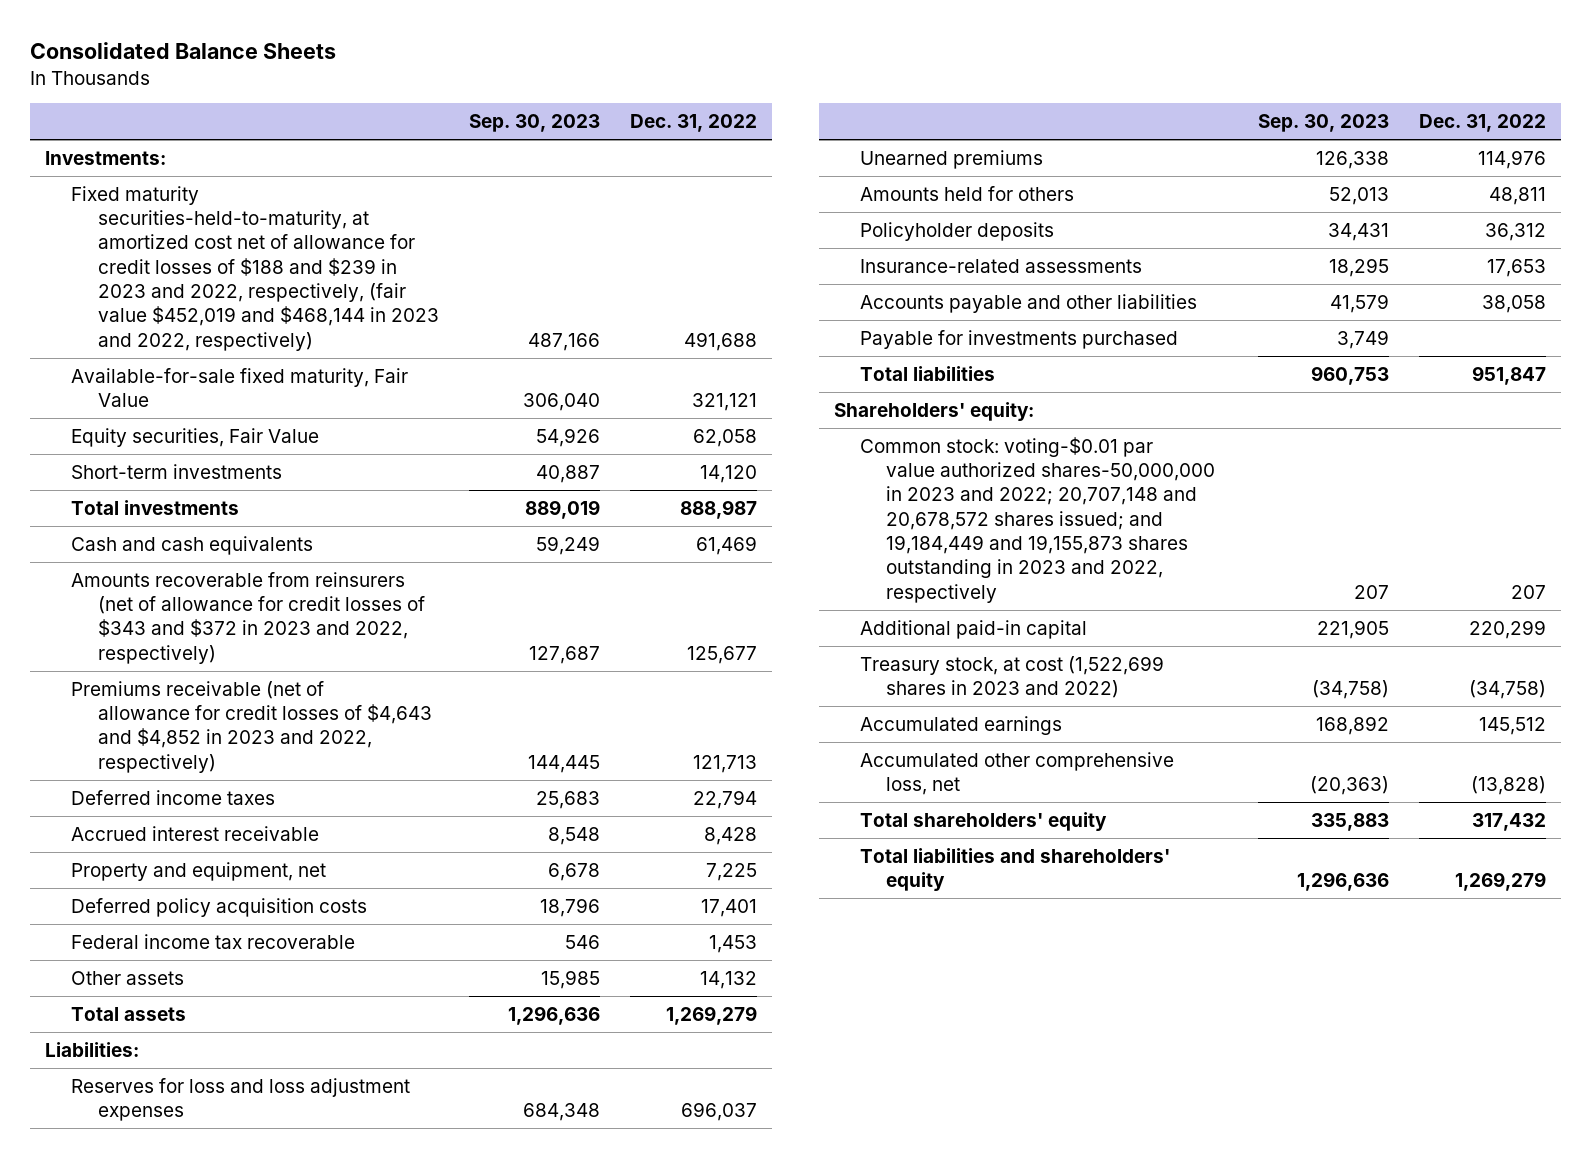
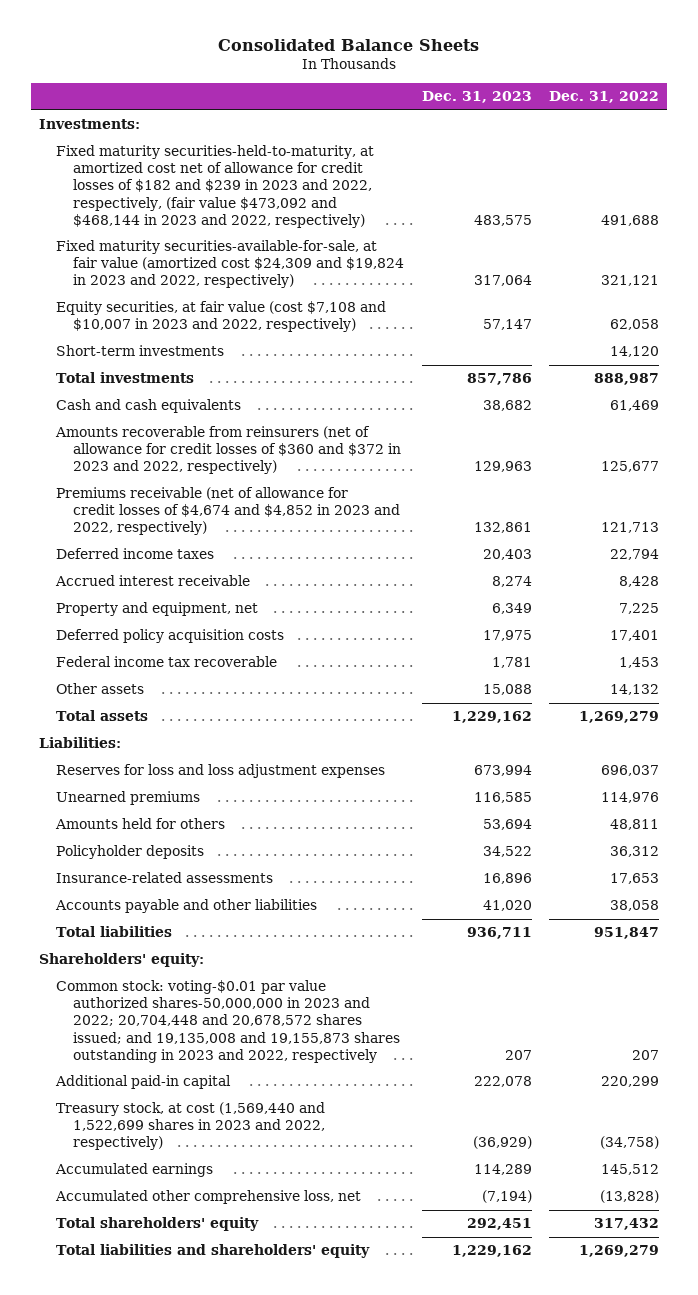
[468,114,600,133] Sep. 30, 2023 -> none
none -> [421,91,532,104] Dec. 31, 2023
[71,185,439,351] Fixed maturity securities-held-to-maturity, at amortized cost net of allowance for credit losses of $188 and $239 in 2023 and 2022, respectively, (fair value $452,019 and $468,144 in 2023 and 2022, respectively) -> [56,145,375,228] Fixed maturity securities-held-to-maturity, at amortized cost net of allowance for credit losses of $182 and $239 in 2023 and 2022, respectively, (fair value $473,092 and $468,144 in 2023 and 2022, respectively)
[71,367,409,408] Available-for-sale fixed maturity, Fair Value -> [56,240,405,289] Fixed maturity securities-available-for-sale, at fair value (amortized cost $24,309 and $19,824 in 2023 and 2022, respectively)
[71,427,320,447] Equity securities, Fair Value -> [56,301,387,333] Equity securities, at fair value (cost $7,108 and $10,007 in 2023 and 2022, respectively)
[71,571,425,664] Amounts recoverable from reinsurers (net of allowance for credit losses of $343 and $372 in 2023 and 2022, respectively) -> [55,426,402,475] Amounts recoverable from reinsurers (net of allowance for credit losses of $360 and $372 in 2023 and 2022, respectively)
[71,680,432,773] Premiums receivable (net of allowance for credit losses of $4,643 and $4,852 in 2023 and 2022, respectively) -> [56,487,401,536] Premiums receivable (net of allowance for credit losses of $4,674 and $4,852 in 2023 and 2022, respectively)
[860,329,1179,349] Payable for investments purchased -> none
[860,436,1216,603] Common stock: voting-$0.01 par value authorized shares-50,000,000 in 2023 and 2022; 20,707,148 and 20,678,572 shares issued; and 19,184,449 and 19,155,873 shares outstanding in 2023 and 2022, respectively -> [56,980,401,1063] Common stock: voting-$0.01 par value authorized shares-50,000,000 in 2023 and 2022; 20,704,448 and 20,678,572 shares issued; and 19,135,008 and 19,155,873 shares outstanding in 2023 and 2022, respectively
[860,655,1165,699] Treasury stock, at cost (1,522,699 shares in 2023 and 2022) -> [56,1102,326,1151] Treasury stock, at cost (1,569,440 and 1,522,699 shares in 2023 and 2022, respectively)

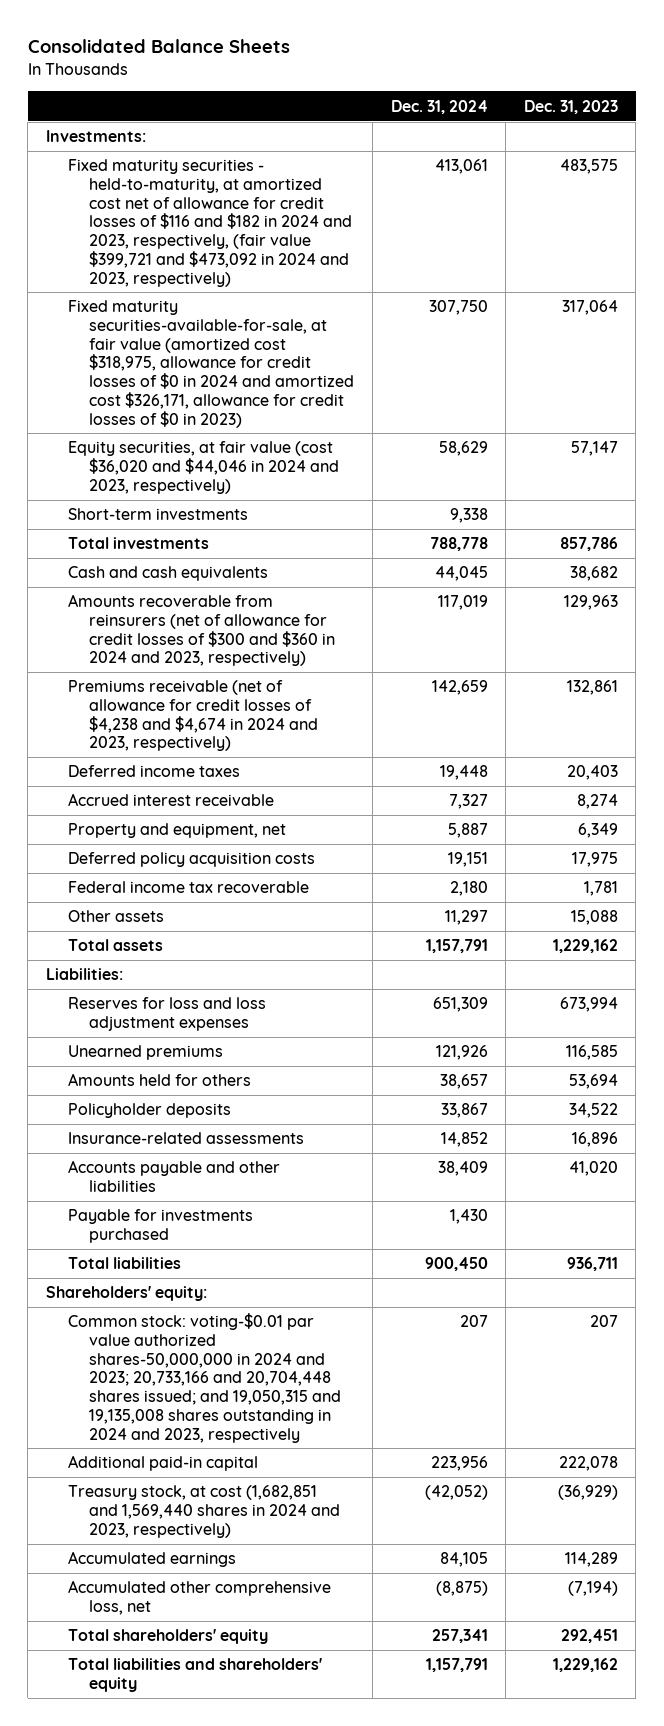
[548,91,659,104] Dec. 31, 2022 -> none
none -> [390,99,488,114] Dec. 31, 2024
[56,145,375,228] Fixed maturity securities-held-to-maturity, at amortized cost net of allowance for credit losses of $182 and $239 in 2023 and 2022, respectively, (fair value $473,092 and $468,144 in 2023 and 2022, respectively) -> [67,159,353,287] Fixed maturity securities - held-to-maturity, at amortized cost net of allowance for credit losses of $116 and $182 in 2024 and 2023, respectively, (fair value $399,721 and $473,092 in 2024 and 2023, respectively)
[56,240,405,289] Fixed maturity securities-available-for-sale, at fair value (amortized cost $24,309 and $19,824 in 2023 and 2022, respectively) -> [67,300,355,428] Fixed maturity securities-available-for-sale, at fair value (amortized cost $318,975, allowance for credit losses of $0 in 2024 and amortized cost $326,171, allowance for credit losses of $0 in 2023)
[56,301,387,333] Equity securities, at fair value (cost $7,108 and $10,007 in 2023 and 2022, respectively) -> [67,441,340,494] Equity securities, at fair value (cost $36,020 and $44,046 in 2024 and 2023, respectively)
[55,426,402,475] Amounts recoverable from reinsurers (net of allowance for credit losses of $360 and $372 in 2023 and 2022, respectively) -> [67,594,336,667] Amounts recoverable from reinsurers (net of allowance for credit losses of $300 and $360 in 2024 and 2023, respectively)
[56,487,401,536] Premiums receivable (net of allowance for credit losses of $4,674 and $4,852 in 2023 and 2022, respectively) -> [67,680,319,752] Premiums receivable (net of allowance for credit losses of $4,238 and $4,674 in 2024 and 2023, respectively)
none -> [67,1209,253,1244] Payable for investments purchased
[56,980,401,1063] Common stock: voting-$0.01 par value authorized shares-50,000,000 in 2023 and 2022; 20,704,448 and 20,678,572 shares issued; and 19,135,008 and 19,155,873 shares outstanding in 2023 and 2022, respectively -> [67,1313,342,1443] Common stock: voting-$0.01 par value authorized shares-50,000,000 in 2024 and 2023; 20,733,166 and 20,704,448 shares issued; and 19,050,315 and 19,135,008 shares outstanding in 2024 and 2023, respectively
[56,1102,326,1151] Treasury stock, at cost (1,569,440 and 1,522,699 shares in 2023 and 2022, respectively) -> [67,1485,341,1538] Treasury stock, at cost (1,682,851 and 1,569,440 shares in 2024 and 2023, respectively)

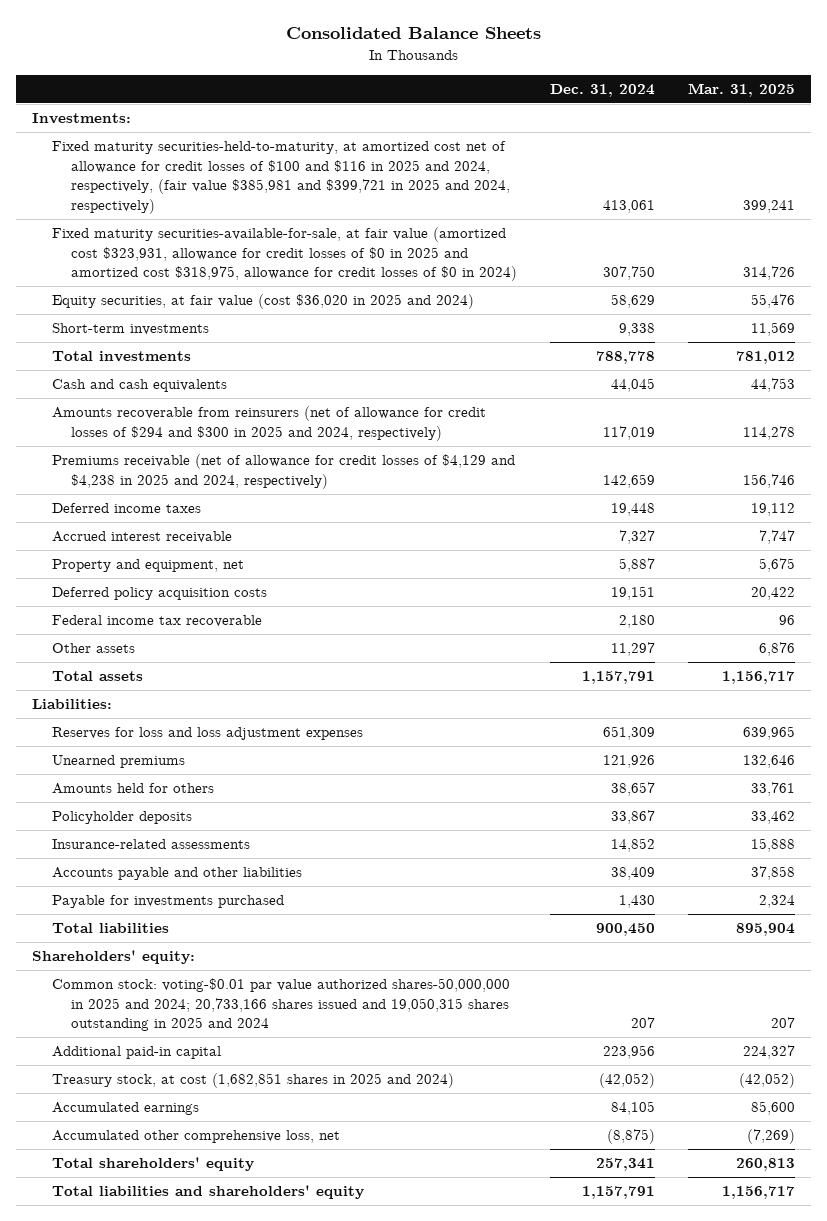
[523,99,618,114] Dec. 31, 2023 -> none
none -> [687,82,795,97] Mar. 31, 2025
[67,159,353,287] Fixed maturity securities - held-to-maturity, at amortized cost net of allowance for credit losses of $116 and $182 in 2024 and 2023, respectively, (fair value $399,721 and $473,092 in 2024 and 2023, respectively) -> [51,141,511,214] Fixed maturity securities-held-to-maturity, at amortized cost net of allowance for credit losses of $100 and $116 in 2025 and 2024, respectively, (fair value $385,981 and $399,721 in 2025 and 2024, respectively)
[67,300,355,428] Fixed maturity securities-available-for-sale, at fair value (amortized cost $318,975, allowance for credit losses of $0 in 2024 and amortized cost $326,171, allowance for credit losses of $0 in 2023) -> [51,227,518,282] Fixed maturity securities-available-for-sale, at fair value (amortized cost $323,931, allowance for credit losses of $0 in 2025 and amortized cost $318,975, allowance for credit losses of $0 in 2024)
[67,441,340,494] Equity securities, at fair value (cost $36,020 and $44,046 in 2024 and 2023, respectively) -> [51,294,474,310] Equity securities, at fair value (cost $36,020 in 2025 and 2024)
[67,594,336,667] Amounts recoverable from reinsurers (net of allowance for credit losses of $300 and $360 in 2024 and 2023, respectively) -> [51,406,486,441] Amounts recoverable from reinsurers (net of allowance for credit losses of $294 and $300 in 2025 and 2024, respectively)
[67,680,319,752] Premiums receivable (net of allowance for credit losses of $4,238 and $4,674 in 2024 and 2023, respectively) -> [51,454,515,489] Premiums receivable (net of allowance for credit losses of $4,129 and $4,238 in 2025 and 2024, respectively)
[67,1313,342,1443] Common stock: voting-$0.01 par value authorized shares-50,000,000 in 2024 and 2023; 20,733,166 and 20,704,448 shares issued; and 19,050,315 and 19,135,008 shares outstanding in 2024 and 2023, respectively -> [51,978,510,1032] Common stock: voting-$0.01 par value authorized shares-50,000,000 in 2025 and 2024; 20,733,166 shares issued and 19,050,315 shares outstanding in 2025 and 2024
[67,1485,341,1538] Treasury stock, at cost (1,682,851 and 1,569,440 shares in 2024 and 2023, respectively) -> [51,1073,454,1089] Treasury stock, at cost (1,682,851 shares in 2025 and 2024)

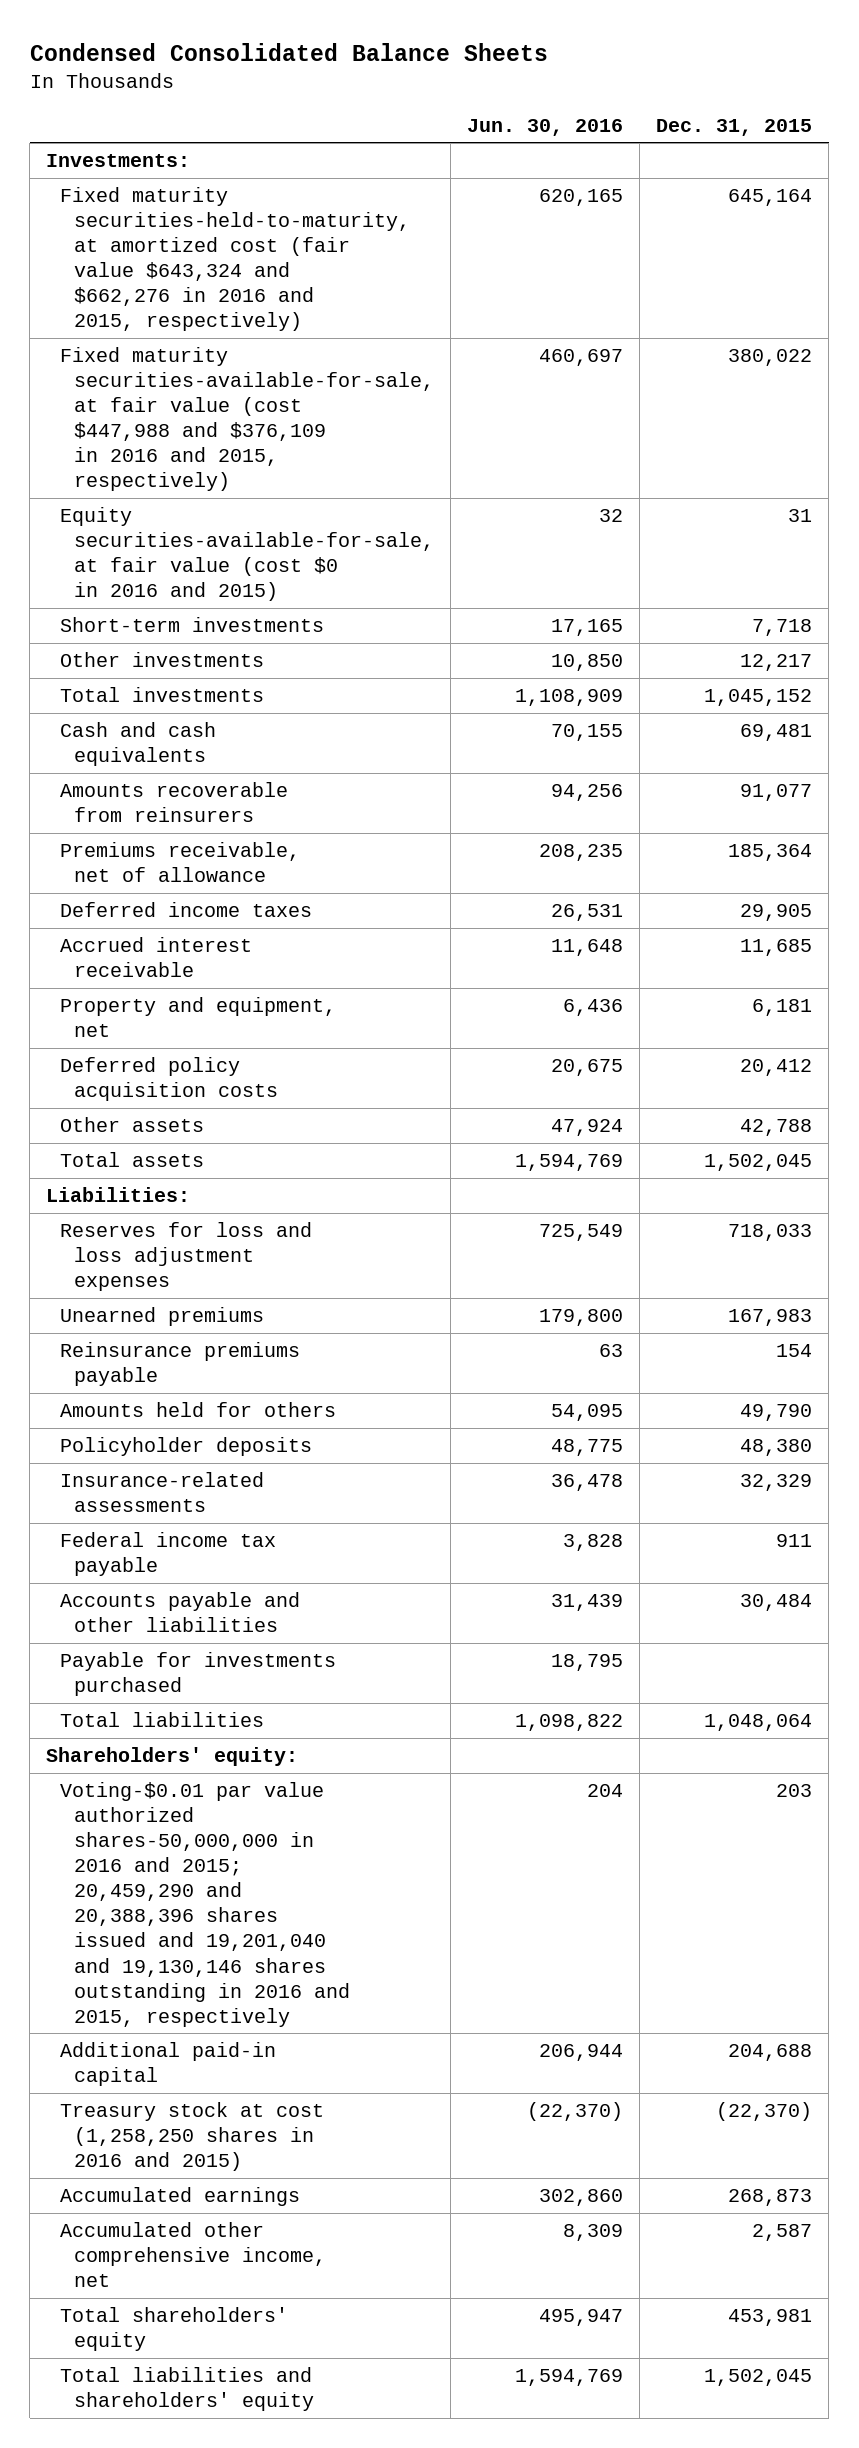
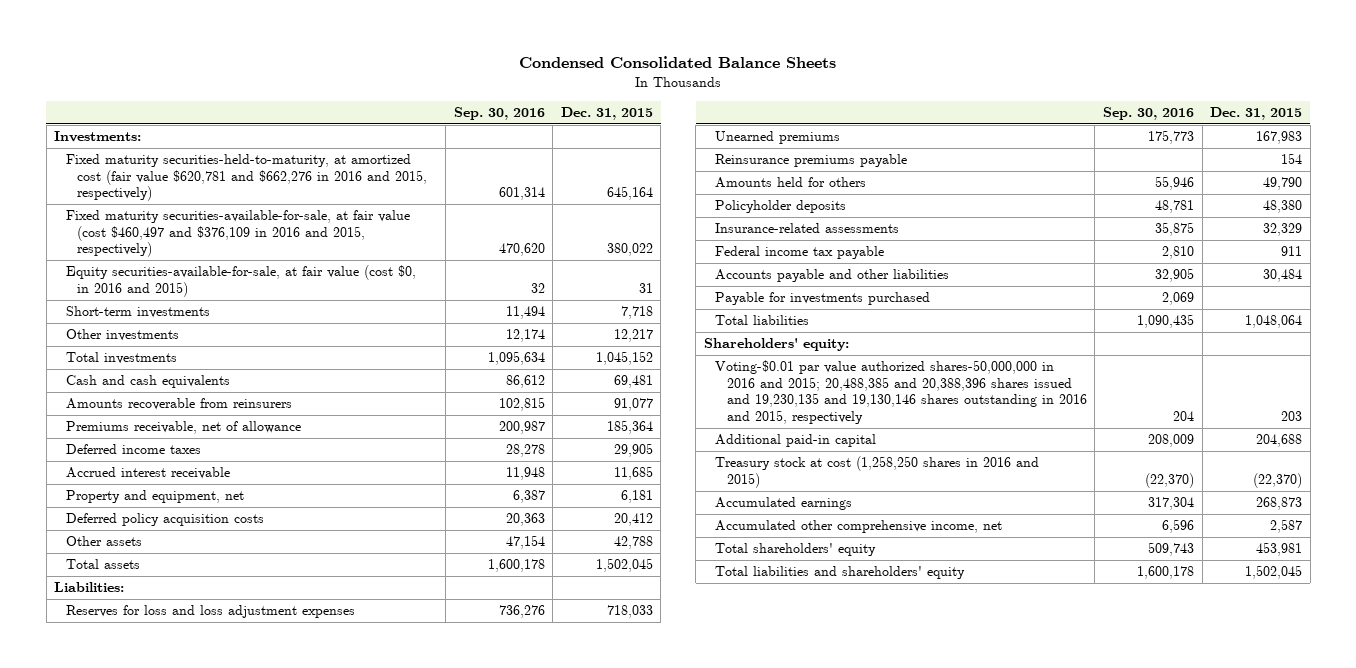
[467,118,624,136] Jun. 30, 2016 -> none
none -> [453,107,545,121] Sep. 30, 2016
[60,186,411,332] Fixed maturity securities-held-to-maturity, at amortized cost (fair value $643,324 and $662,276 in 2016 and 2015, respectively) -> [65,154,428,202] Fixed maturity securities-held-to-maturity, at amortized cost (fair value $620,781 and $662,276 in 2016 and 2015, respectively)
[60,346,435,492] Fixed maturity securities-available-for-sale, at fair value (cost $447,988 and $376,109 in 2016 and 2015, respectively) -> [65,210,410,258] Fixed maturity securities-available-for-sale, at fair value (cost $460,497 and $376,109 in 2016 and 2015, respectively)
[60,506,435,602] Equity securities-available-for-sale, at fair value (cost $0 in 2016 and 2015) -> [65,265,416,297] Equity securities-available-for-sale, at fair value (cost $0, in 2016 and 2015)
[60,1781,351,2027] Voting-$0.01 par value authorized shares-50,000,000 in 2016 and 2015; 20,459,290 and 20,388,396 shares issued and 19,201,040 and 19,130,146 shares outstanding in 2016 and 2015, respectively -> [715,360,1087,424] Voting-$0.01 par value authorized shares-50,000,000 in 2016 and 2015; 20,488,385 and 20,388,396 shares issued and 19,230,135 and 19,130,146 shares outstanding in 2016 and 2015, respectively

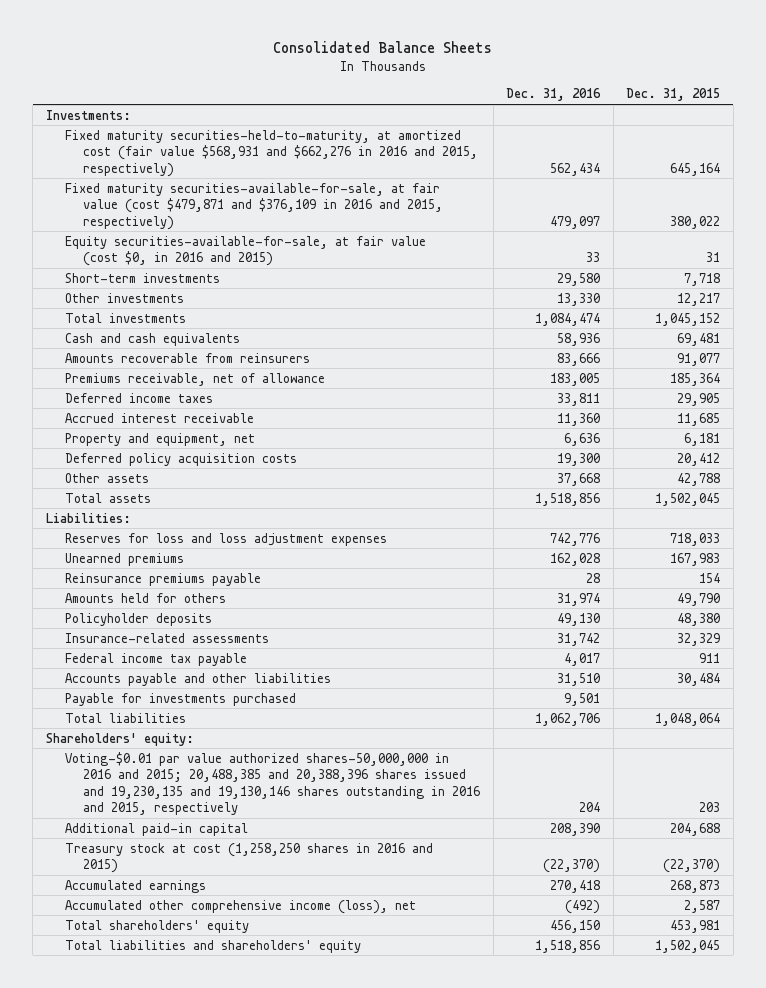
[519,55,837,68] Condensed Consolidated Balance Sheets -> [272,41,492,54] Consolidated Balance Sheets
[453,107,545,121] Sep. 30, 2016 -> none
none -> [506,88,602,102] Dec. 31, 2016
[65,154,428,202] Fixed maturity securities-held-to-maturity, at amortized cost (fair value $620,781 and $662,276 in 2016 and 2015, respectively) -> [64,129,479,177] Fixed maturity securities-held-to-maturity, at amortized cost (fair value $568,931 and $662,276 in 2016 and 2015, respectively)
[65,210,410,258] Fixed maturity securities-available-for-sale, at fair value (cost $460,497 and $376,109 in 2016 and 2015, respectively) -> [64,182,444,230] Fixed maturity securities-available-for-sale, at fair value (cost $479,871 and $376,109 in 2016 and 2015, respectively)
[715,520,1003,534] Accumulated other comprehensive income, net -> [64,899,416,914] Accumulated other comprehensive income (loss), net

